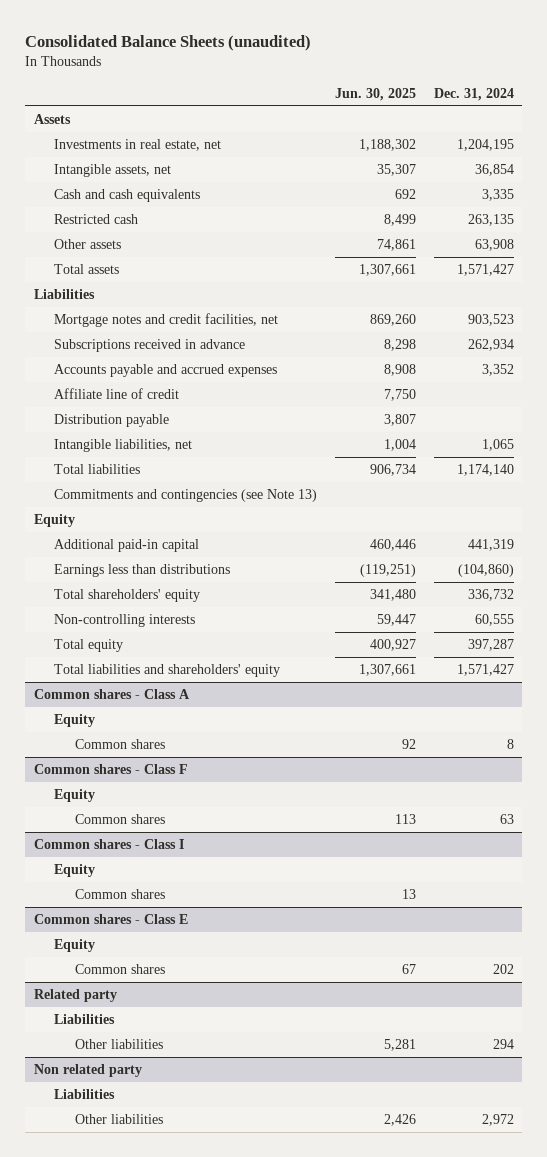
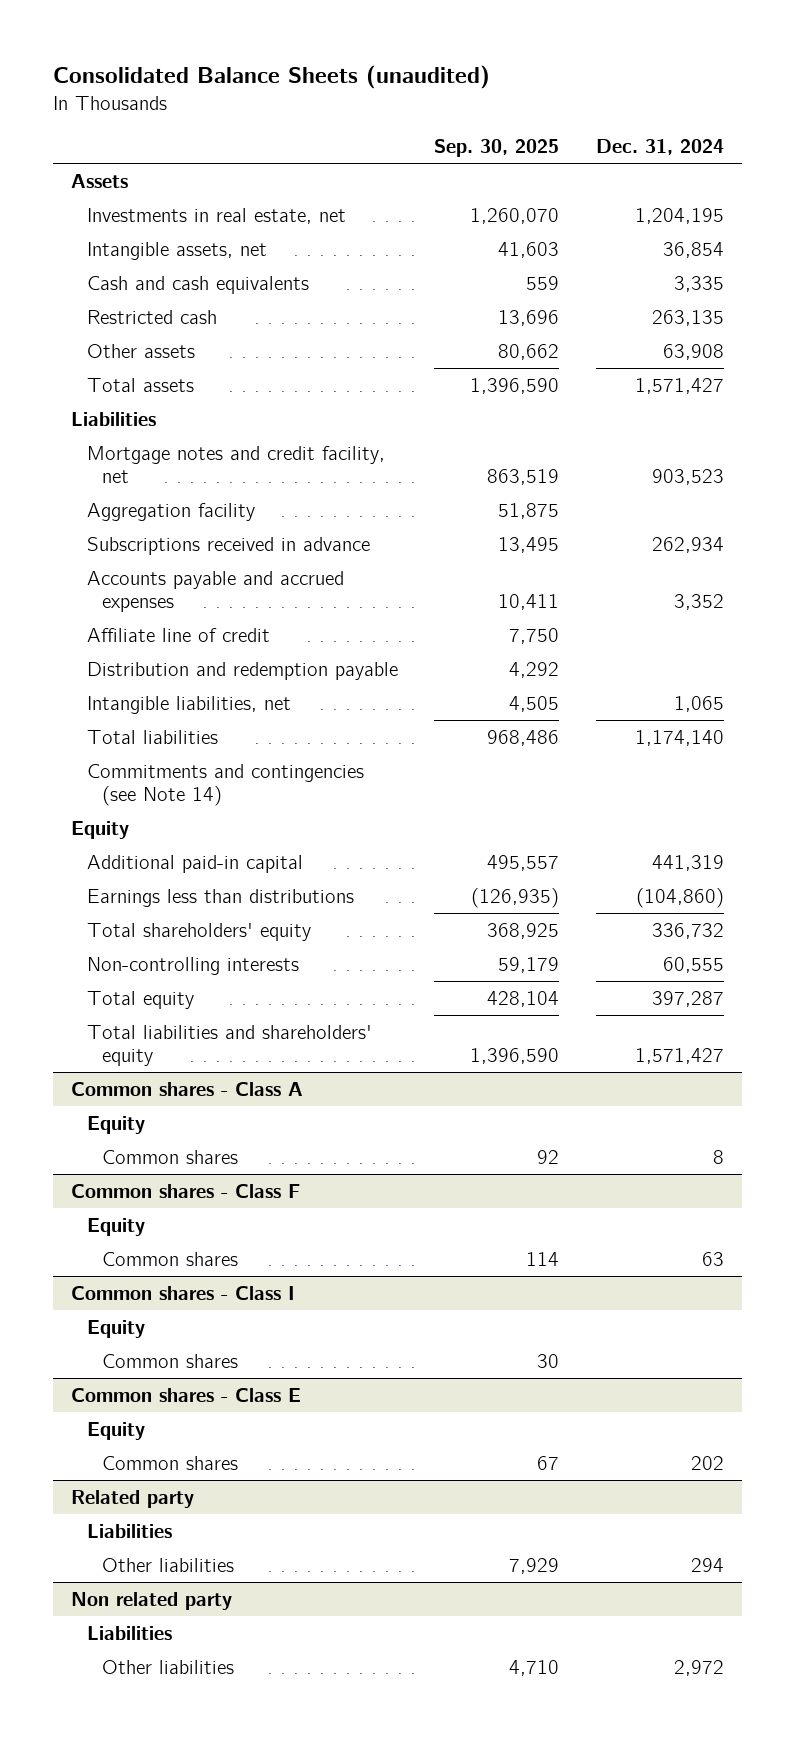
[334,87,416,101] Jun. 30, 2025 -> none
none -> [434,139,560,158] Sep. 30, 2025
[54,313,279,328] Mortgage notes and credit facilities, net -> [86,445,385,483] Mortgage notes and credit facility, net
none -> [86,502,255,521] Aggregation facility
[54,414,170,428] Distribution payable -> [86,661,398,680] Distribution and redemption payable
[54,489,318,503] Commitments and contingencies (see Note 13) -> [86,763,364,806] Commitments and contingencies (see Note 14)

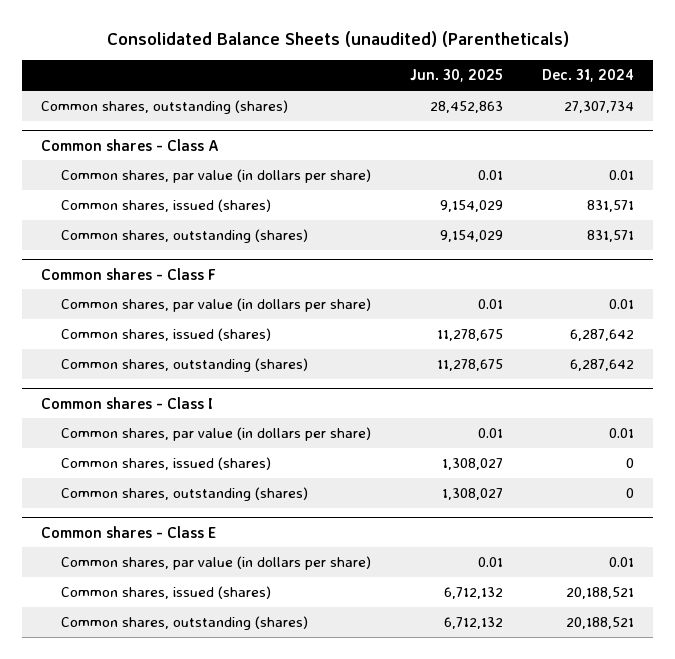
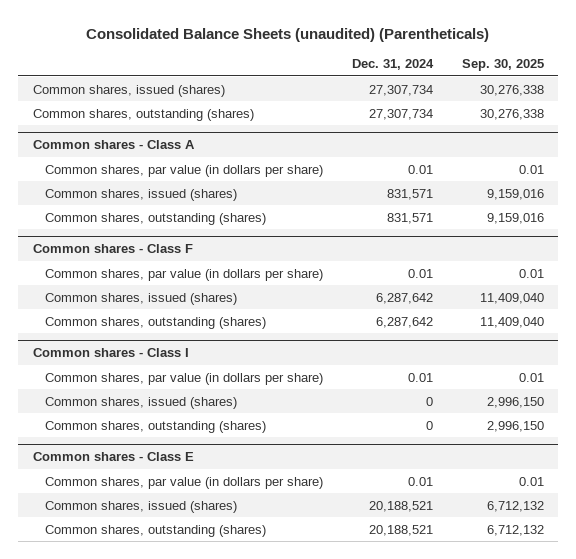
[410,69,504,83] Jun. 30, 2025 -> none
none -> [461,59,544,72] Sep. 30, 2025
none -> [32,84,225,97] Common shares, issued (shares)

